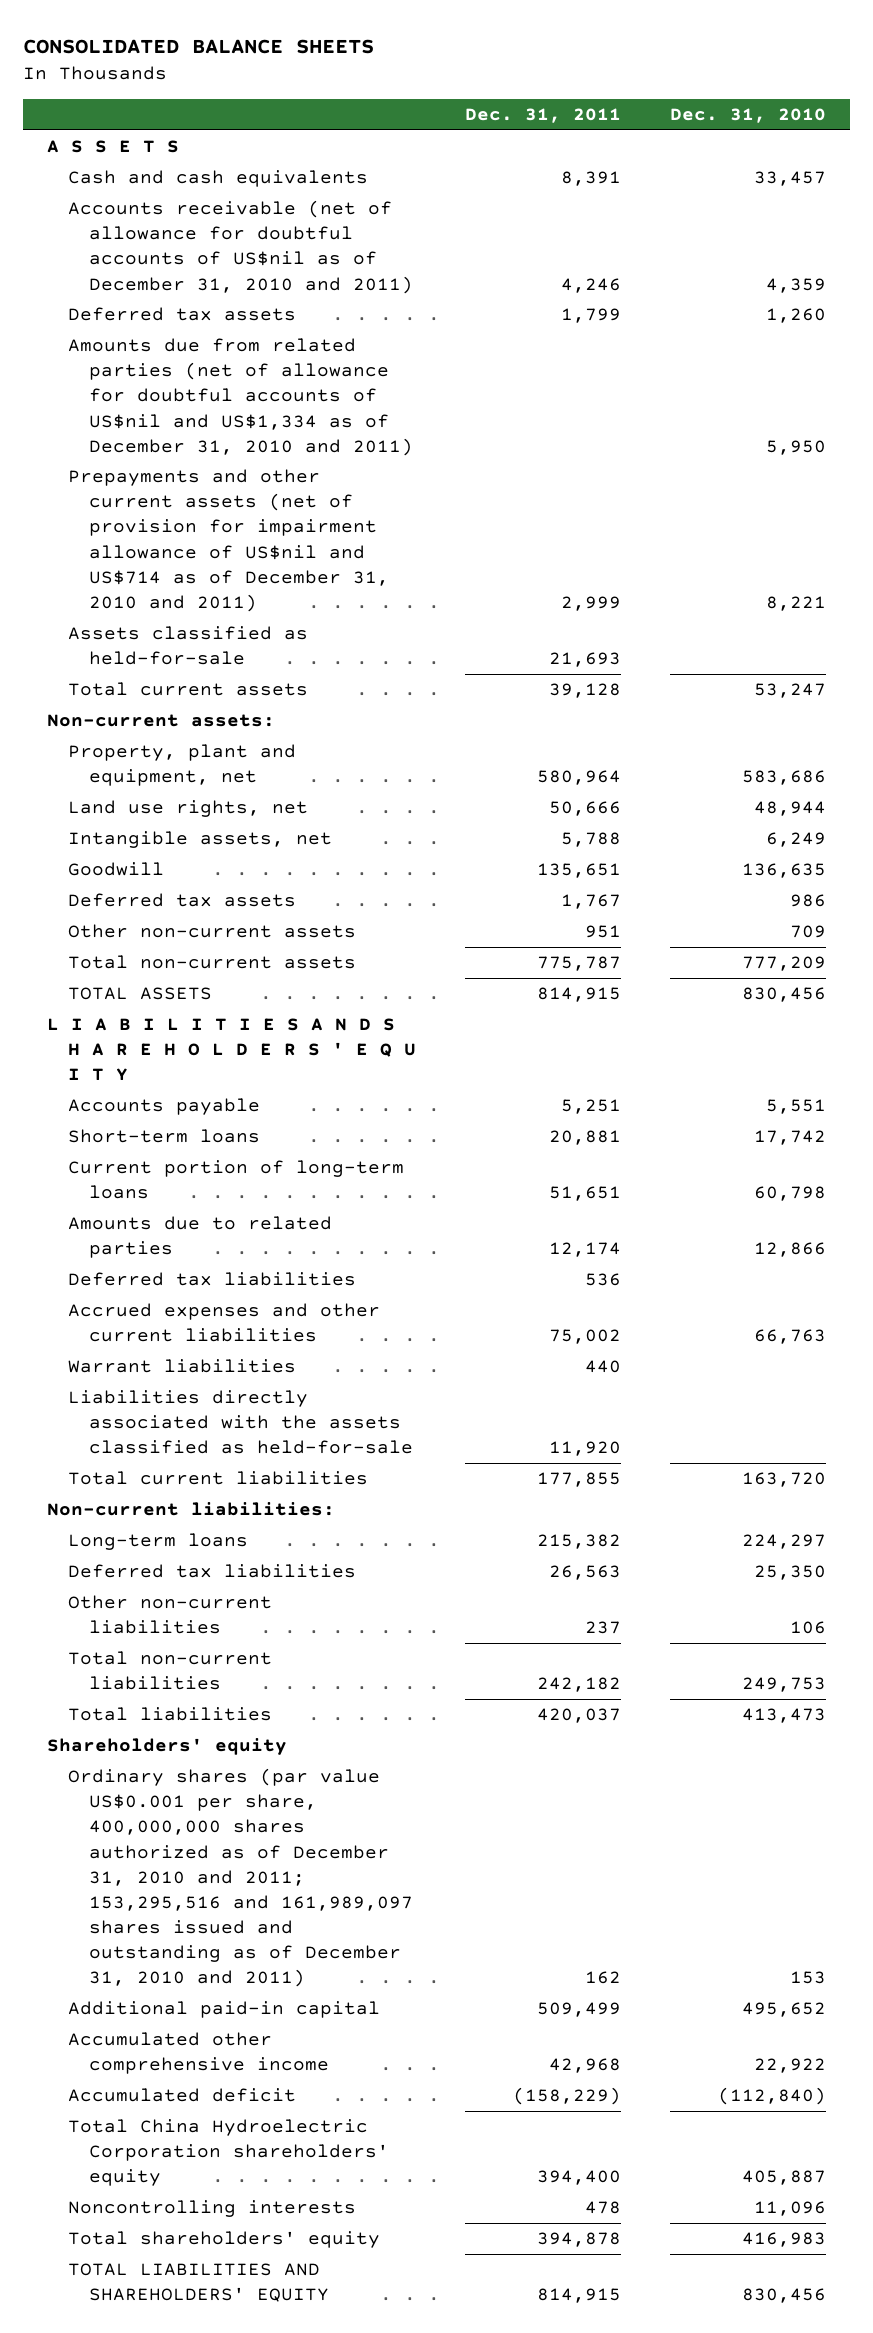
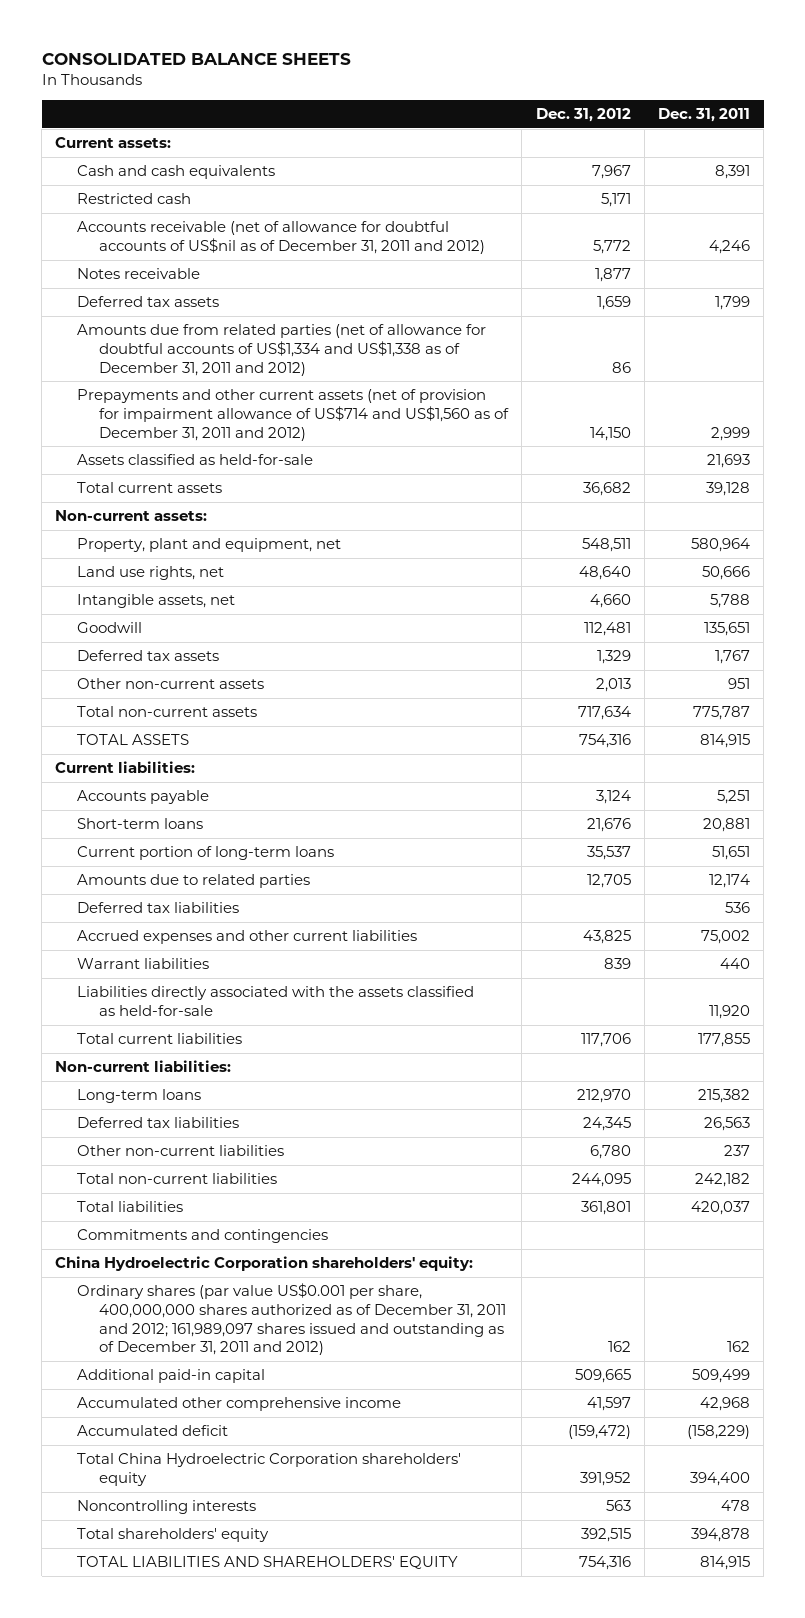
[669,108,826,124] Dec. 31, 2010 -> none
none -> [535,108,631,123] Dec. 31, 2012
[47,140,180,154] A S S E T S -> none
none -> [55,137,172,149] Current assets:
none -> [77,193,192,205] Restricted cash
[68,200,414,294] Accounts receivable (net of allowance for doubtful accounts of US$nil as of December 31, 2010 and 2011) -> [77,221,486,254] Accounts receivable (net of allowance for doubtful accounts of US$nil as of December 31, 2011 and 2012)
none -> [77,268,201,280] Notes receivable
[68,338,414,456] Amounts due from related parties (net of allowance for doubtful accounts of US$nil and US$1,334 as of December 31, 2010 and 2011) -> [77,324,487,376] Amounts due from related parties (net of allowance for doubtful accounts of US$1,334 and US$1,338 as of December 31, 2011 and 2012)
[68,469,390,612] Prepayments and other current assets (net of provision for impairment allowance of US$nil and US$714 as of December 31, 2010 and 2011) -> [77,389,510,441] Prepayments and other current assets (net of provision for impairment allowance of US$714 and US$1,560 as of December 31, 2011 and 2012)
[47,1018,417,1081] L I A B I L I T I E S A N D S H A R E H O L D E R S ' E Q U I T Y -> none
none -> [55,761,196,774] Current liabilities:
[47,1738,288,1756] Shareholders' equity -> none
none -> [77,1229,329,1244] Commitments and contingencies
none -> [55,1256,474,1272] China Hydroelectric Corporation shareholders' equity:
[68,1768,414,1988] Ordinary shares (par value US$0.001 per share, 400,000,000 shares authorized as of December 31, 2010 and 2011; 153,295,516 and 161,989,097 shares issued and outstanding as of December 31, 2010 and 2011) -> [77,1283,507,1356] Ordinary shares (par value US$0.001 per share, 400,000,000 shares authorized as of December 31, 2011 and 2012; 161,989,097 shares issued and outstanding as of December 31, 2011 and 2012)

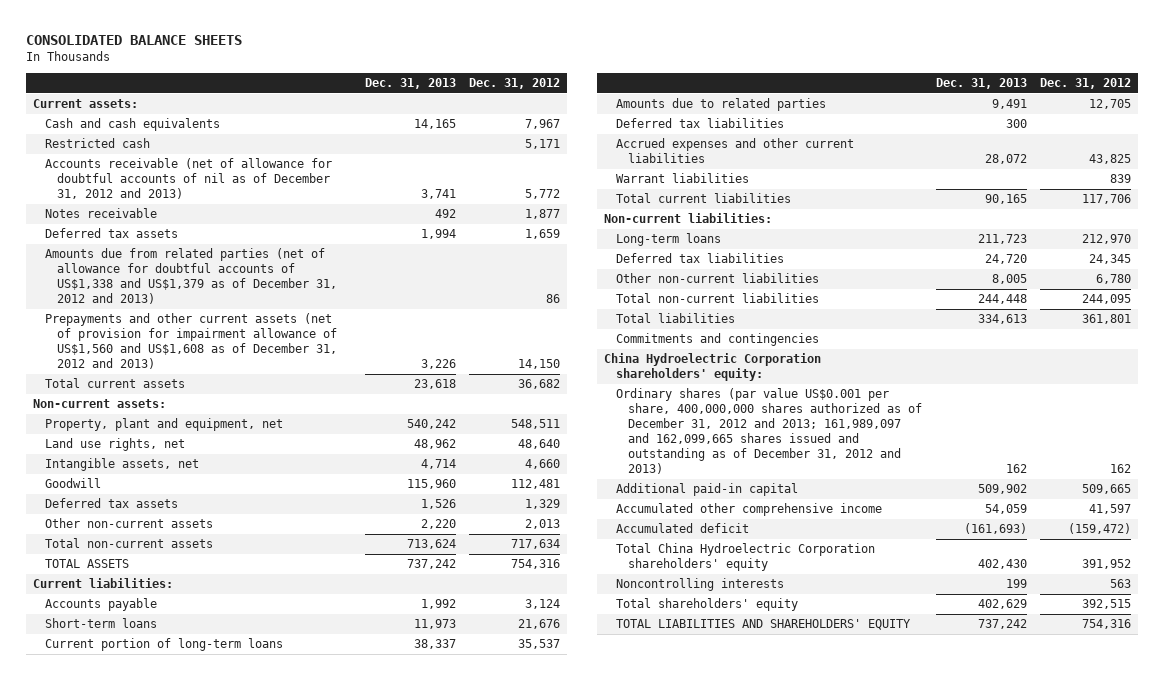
[658,108,751,123] Dec. 31, 2011 -> none
none -> [364,78,456,90] Dec. 31, 2013
[77,221,486,254] Accounts receivable (net of allowance for doubtful accounts of US$nil as of December 31, 2011 and 2012) -> [44,158,332,200] Accounts receivable (net of allowance for doubtful accounts of nil as of December 31, 2012 and 2013)
[77,454,314,466] Assets classified as held-for-sale -> none
[77,324,487,376] Amounts due from related parties (net of allowance for doubtful accounts of US$1,334 and US$1,338 as of December 31, 2011 and 2012) -> [44,248,337,305] Amounts due from related parties (net of allowance for doubtful accounts of US$1,338 and US$1,379 as of December 31, 2012 and 2013)
[77,389,510,441] Prepayments and other current assets (net of provision for impairment allowance of US$714 and US$1,560 as of December 31, 2011 and 2012) -> [44,313,337,370] Prepayments and other current assets (net of provision for impairment allowance of US$1,560 and US$1,608 as of December 31, 2012 and 2013)
[77,986,475,1016] Liabilities directly associated with the assets classified as held-for-sale -> none
[77,1283,507,1356] Ordinary shares (par value US$0.001 per share, 400,000,000 shares authorized as of December 31, 2011 and 2012; 161,989,097 shares issued and outstanding as of December 31, 2011 and 2012) -> [616,388,923,475] Ordinary shares (par value US$0.001 per share, 400,000,000 shares authorized as of December 31, 2012 and 2013; 161,989,097 and 162,099,665 shares issued and outstanding as of December 31, 2012 and 2013)

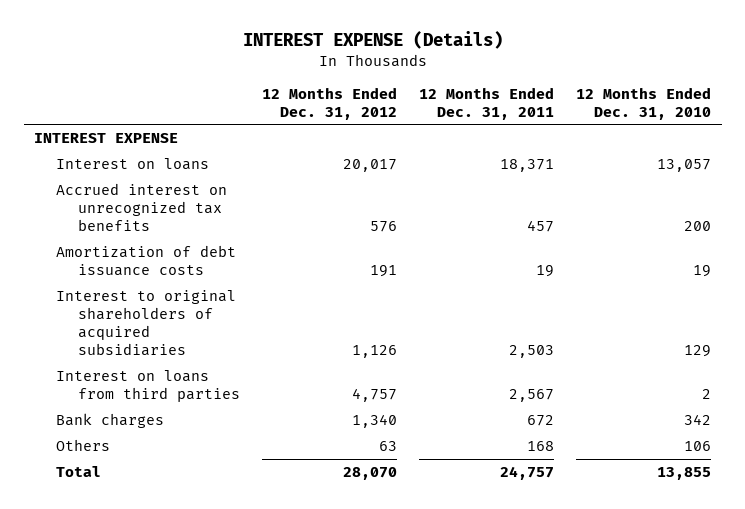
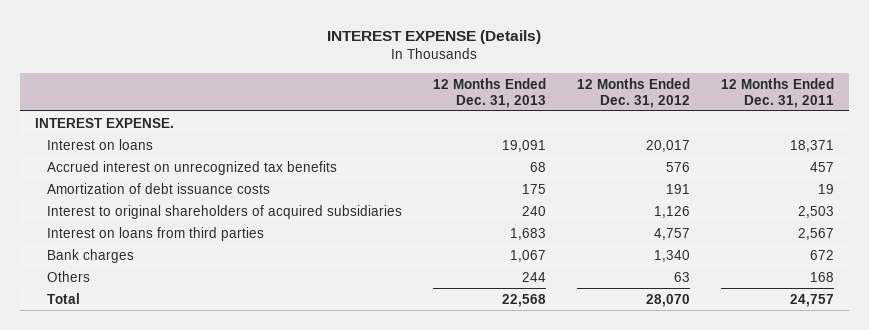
[575,86,711,120] 12 Months Ended Dec. 31, 2010 -> none
none -> [433,77,547,108] 12 Months Ended Dec. 31, 2013
[34,132,179,143] INTEREST EXPENSE -> [35,117,175,128] INTEREST EXPENSE.

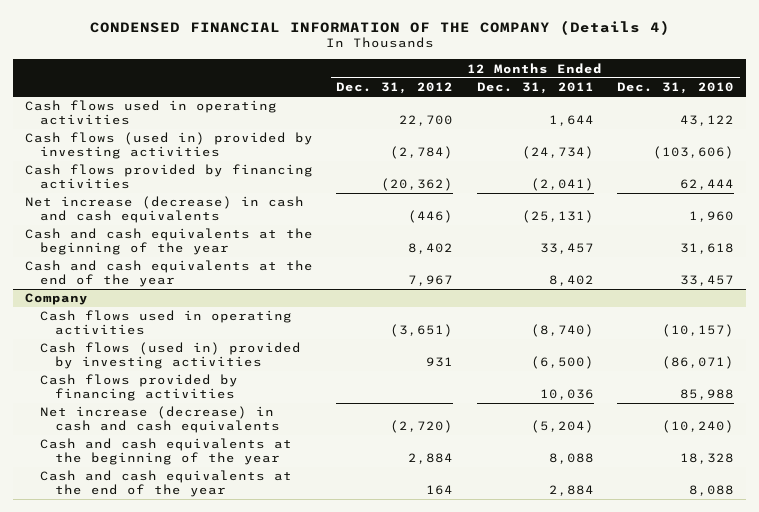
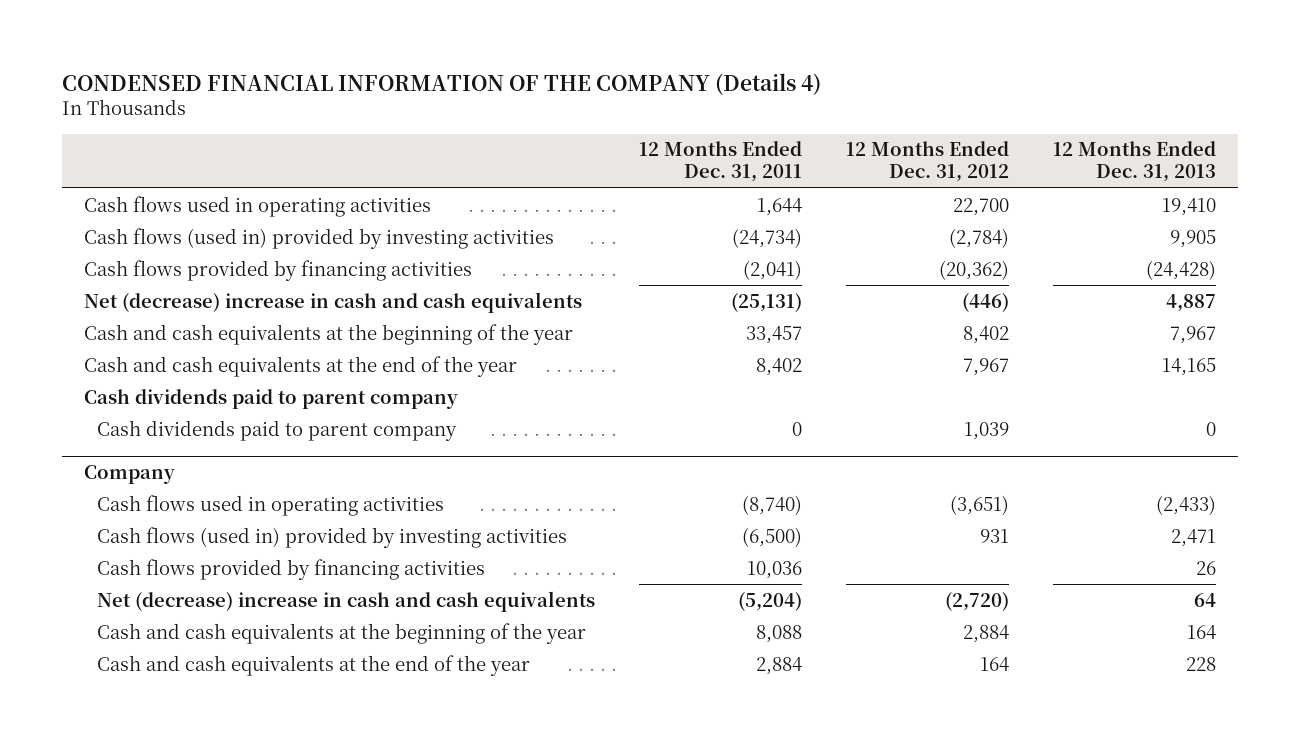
[617,82,735,95] Dec. 31, 2010 -> none
none -> [1052,141,1216,183] 12 Months Ended Dec. 31, 2013
[24,196,304,224] Net increase (decrease) in cash and cash equivalents -> [84,291,583,313] Net (decrease) increase in cash and cash equivalents
none -> [84,388,459,409] Cash dividends paid to parent company
none -> [97,419,458,441] Cash dividends paid to parent company
[39,406,280,434] Net increase (decrease) in cash and cash equivalents -> [97,590,596,612] Net (decrease) increase in cash and cash equivalents

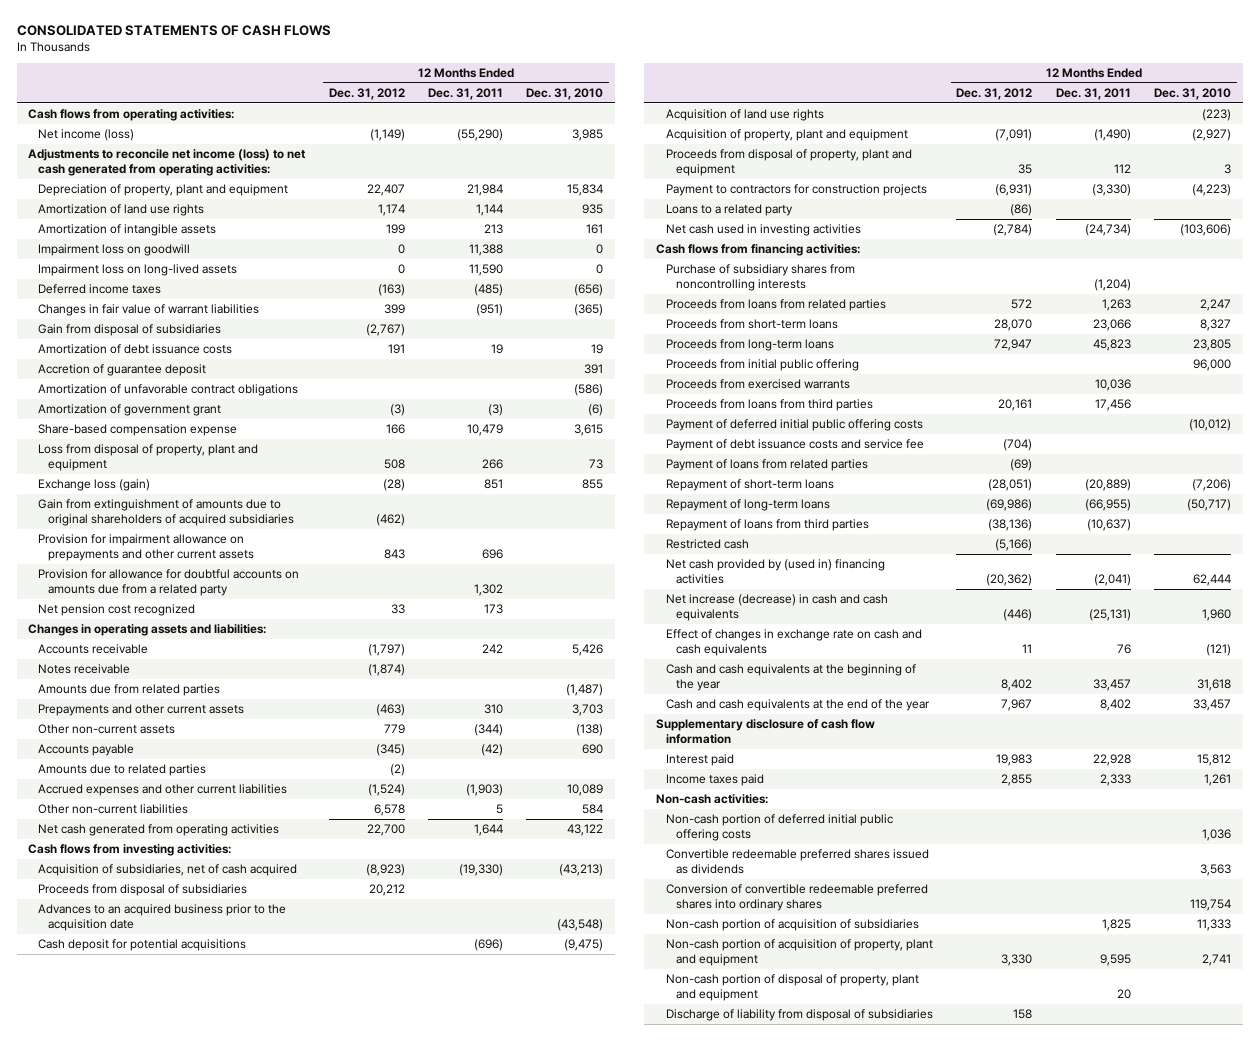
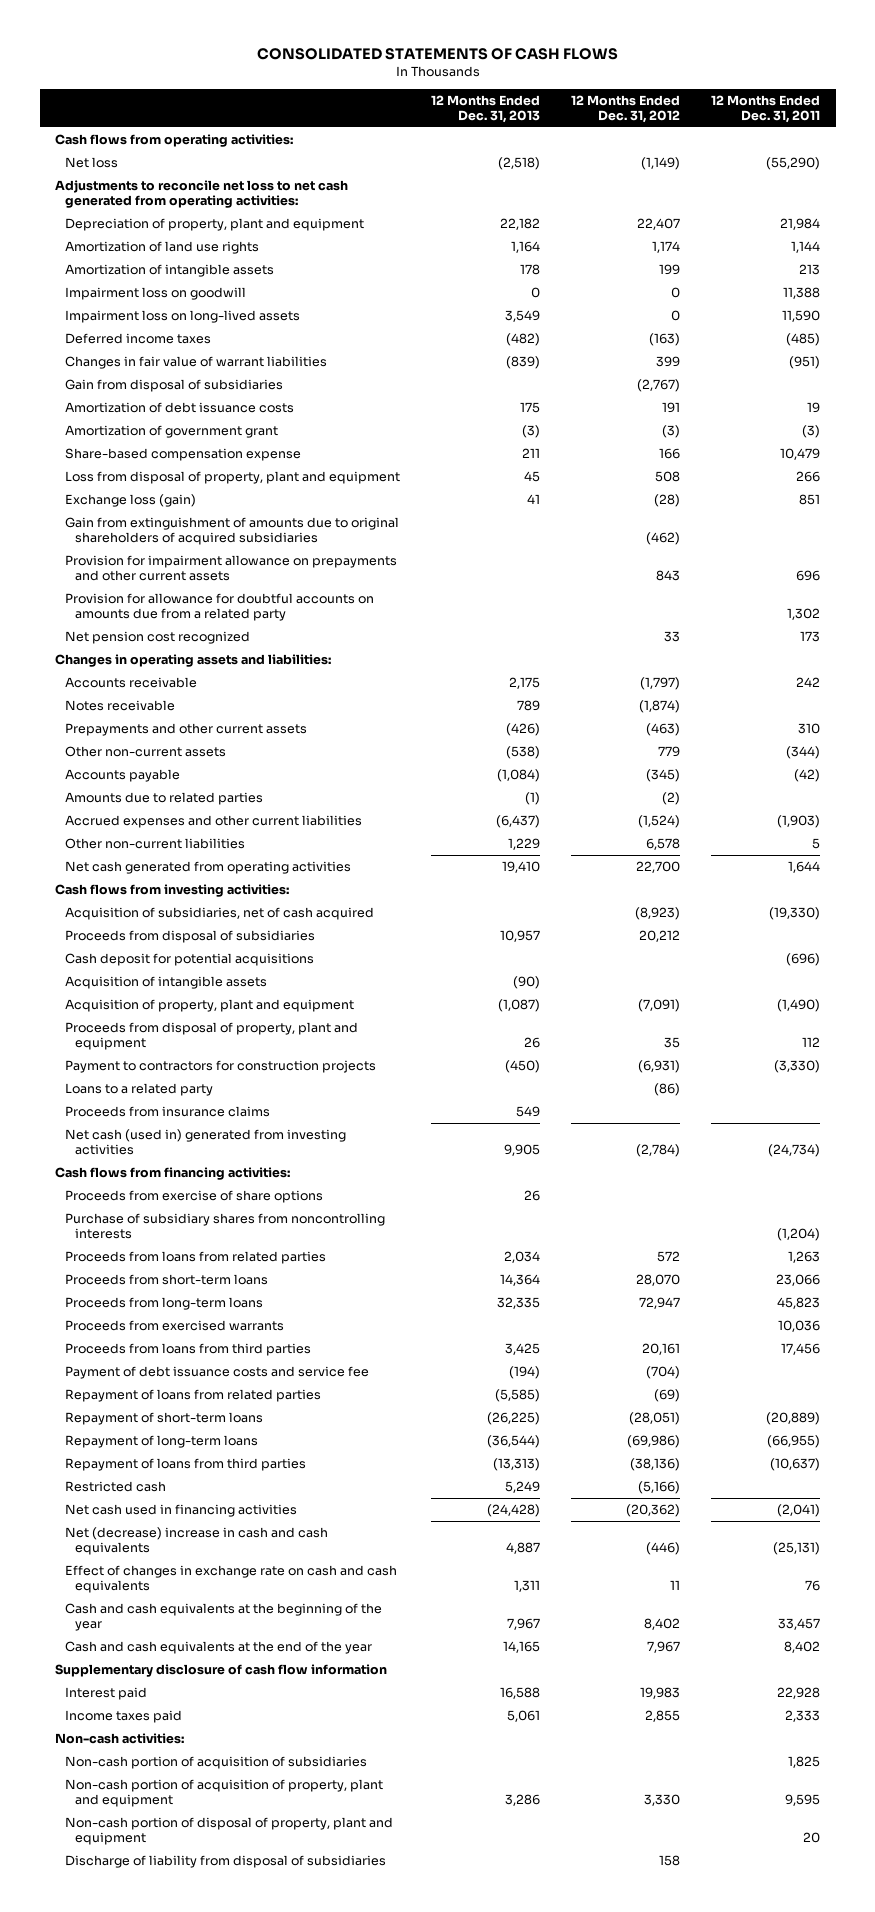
[526,87,604,100] Dec. 31, 2010 -> none
none -> [431,94,541,123] 12 Months Ended Dec. 31, 2013
[38,129,135,142] Net income (loss) -> [65,156,119,168] Net loss
[28,149,307,176] Adjustments to reconcile net income (loss) to net cash generated from operating activities: -> [55,179,349,209] Adjustments to reconcile net loss to net cash generated from operating activities:
[38,364,207,377] Accretion of guarantee deposit -> none
[38,384,299,397] Amortization of unfavorable contract obligations -> none
[38,684,221,697] Amounts due from related parties -> none
[38,904,287,931] Advances to an acquired business prior to the acquisition date -> none
[666,109,825,122] Acquisition of land use rights -> [65,975,268,989] Acquisition of intangible assets
none -> [65,1105,271,1117] Proceeds from insurance claims
[666,224,862,237] Net cash used in investing activities -> [65,1128,347,1156] Net cash (used in) generated from investing activities
none -> [65,1189,324,1203] Proceeds from exercise of share options
[666,359,860,372] Proceeds from initial public offering -> none
[666,419,924,432] Payment of deferred initial public offering costs -> none
[666,459,869,472] Payment of loans from related parties -> [65,1388,322,1402] Repayment of loans from related parties
[666,559,886,584] Net cash provided by (used in) financing activities -> [65,1503,298,1517] Net cash used in financing activities
[666,594,889,621] Net increase (decrease) in cash and cash equivalents -> [65,1526,329,1556] Net (decrease) increase in cash and cash equivalents
[666,814,894,841] Non-cash portion of deferred initial public offering costs -> none
[666,849,930,874] Convertible redeemable preferred shares issued as dividends -> none
[666,884,929,911] Conversion of convertible redeemable preferred shares into ordinary shares -> none

